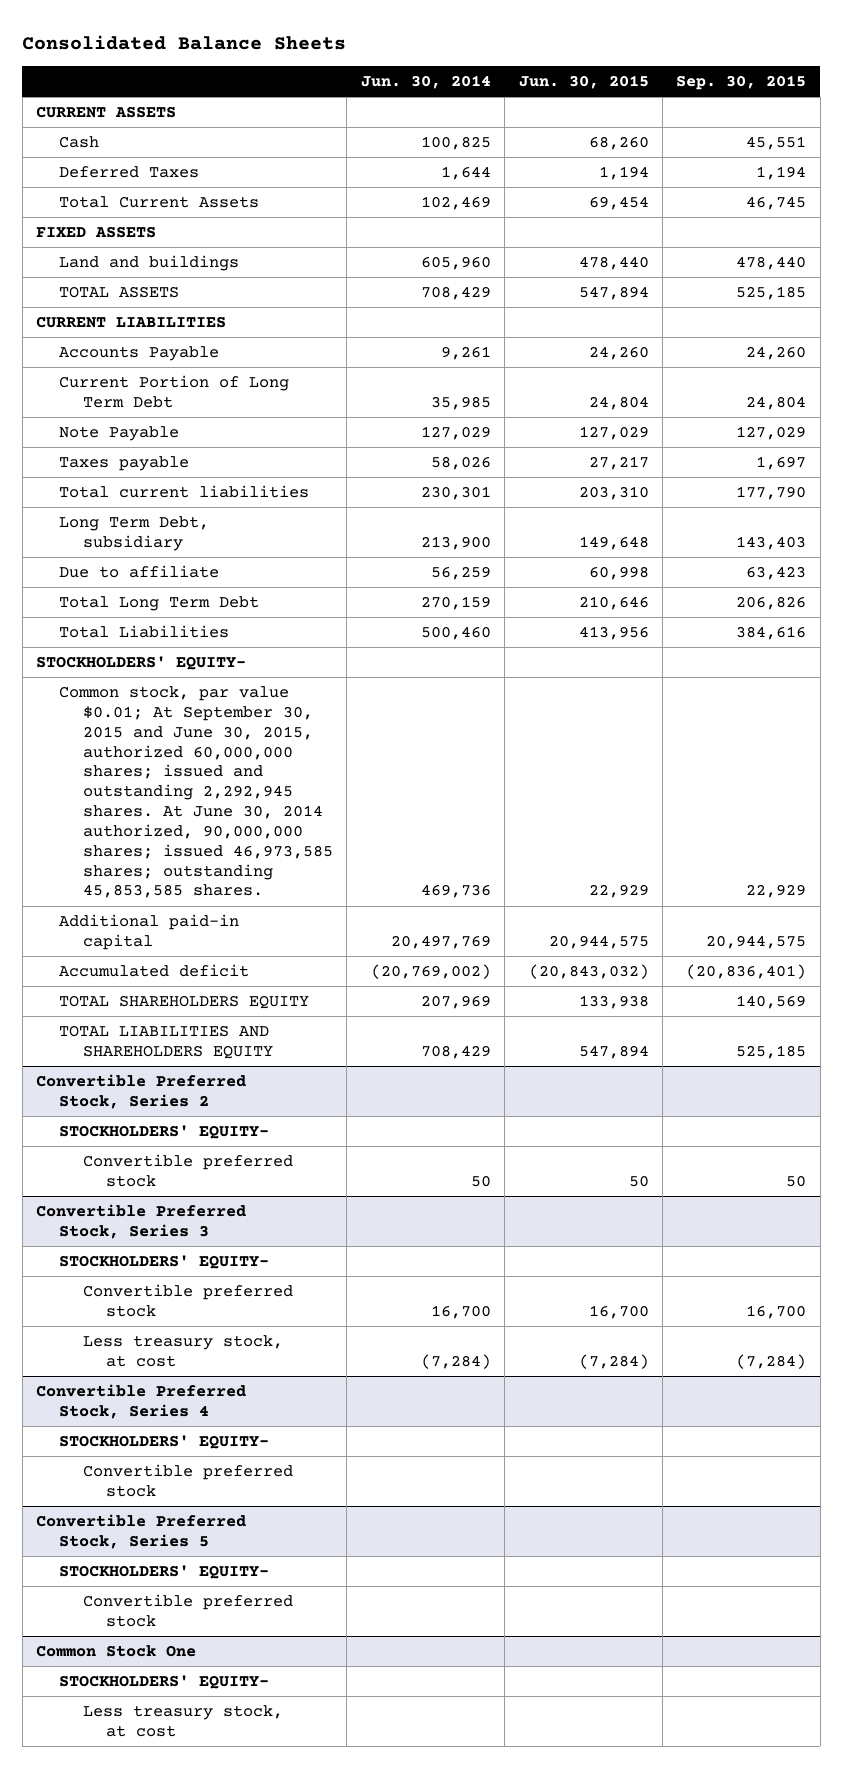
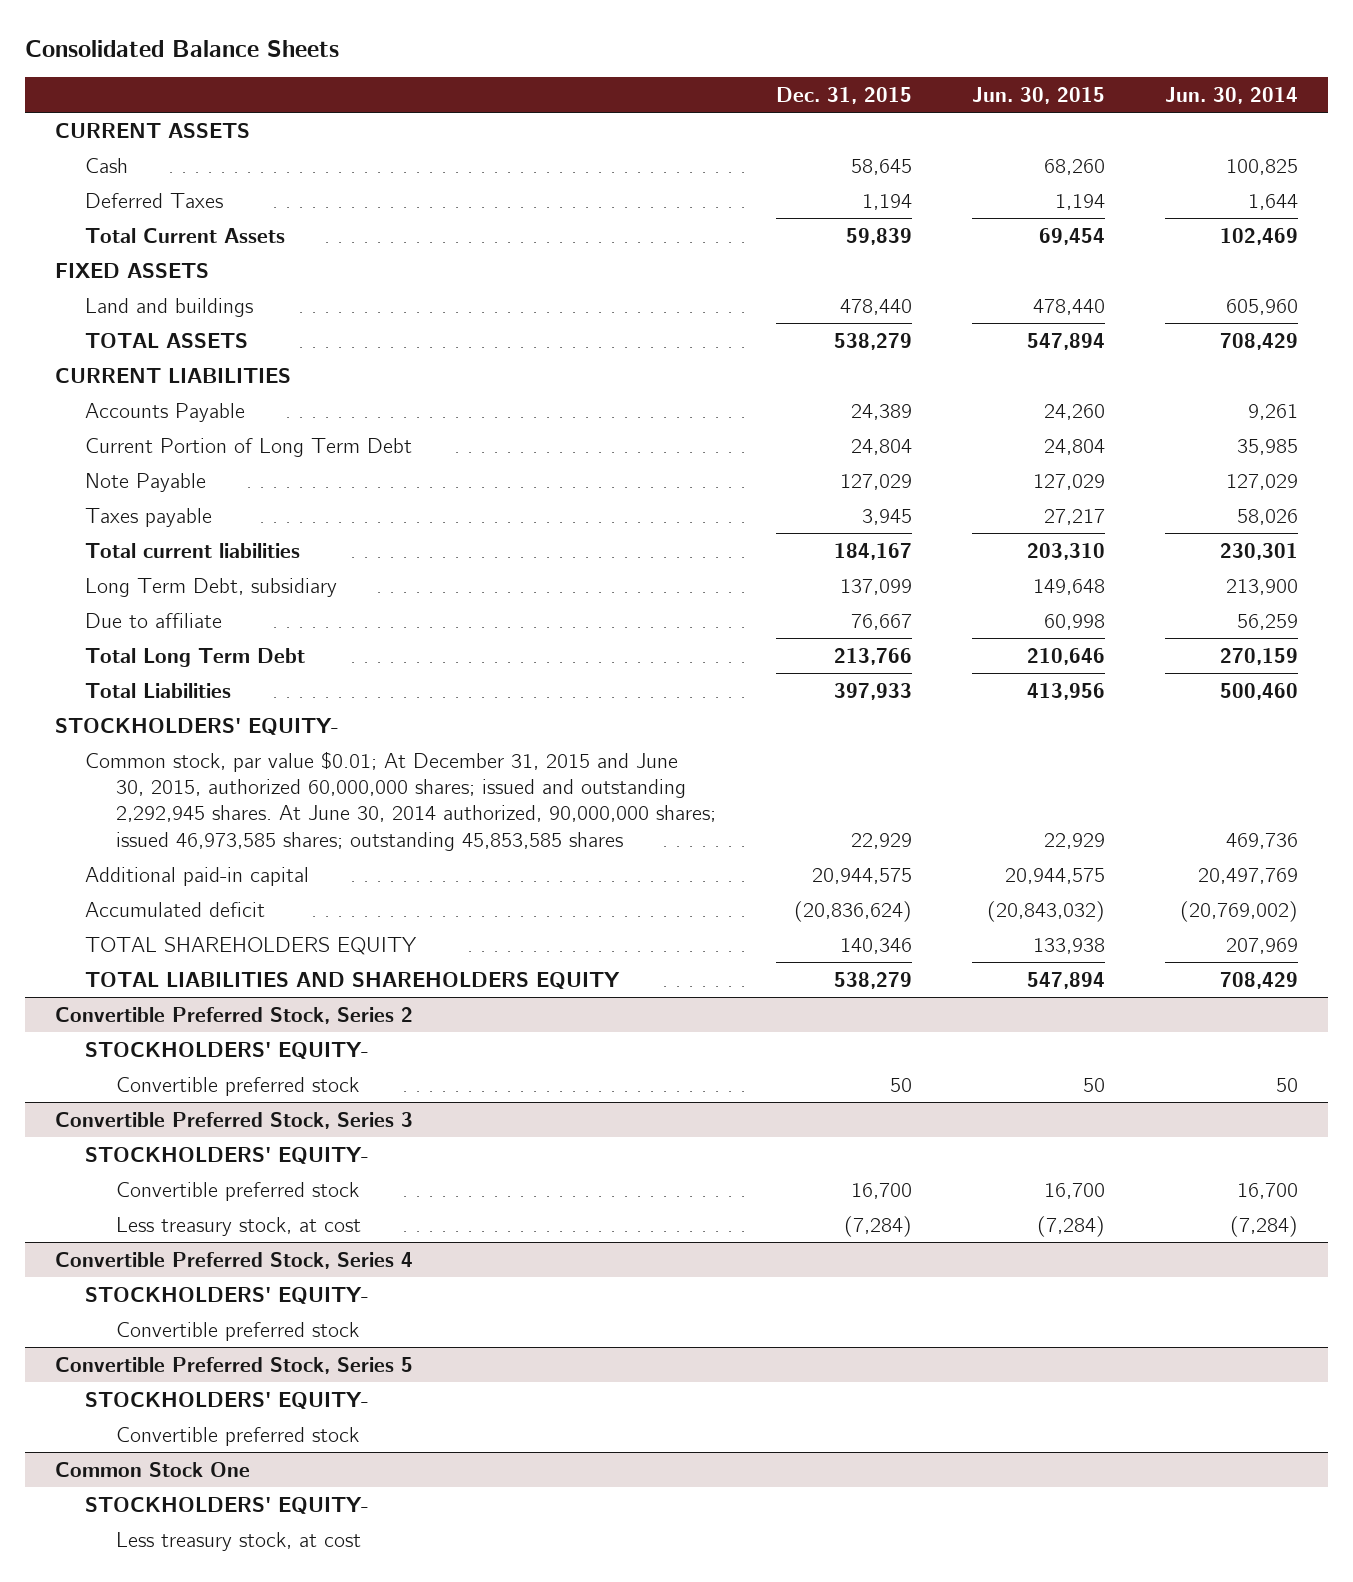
[676,75,807,91] Sep. 30, 2015 -> none
none -> [776,86,913,104] Dec. 31, 2015
[59,686,333,899] Common stock, par value $0.01; At September 30, 2015 and June 30, 2015, authorized 60,000,000 shares; issued and outstanding 2,292,945 shares. At June 30, 2014 authorized, 90,000,000 shares; issued 46,973,585 shares; outstanding 45,853,585 shares. -> [85,750,717,851] Common stock, par value $0.01; At December 31, 2015 and June 30, 2015, authorized 60,000,000 shares; issued and outstanding 2,292,945 shares. At June 30, 2014 authorized, 90,000,000 shares; issued 46,973,585 shares; outstanding 45,853,585 shares

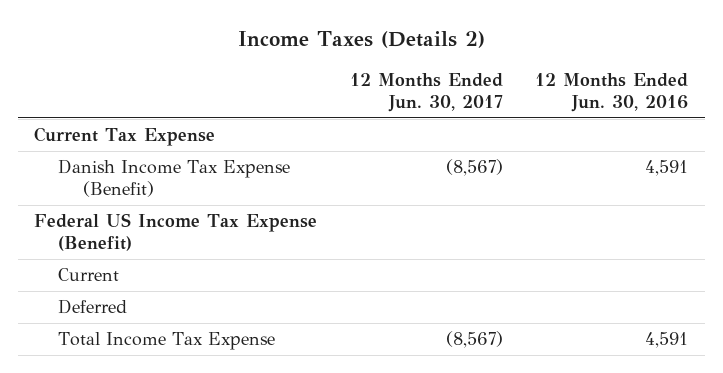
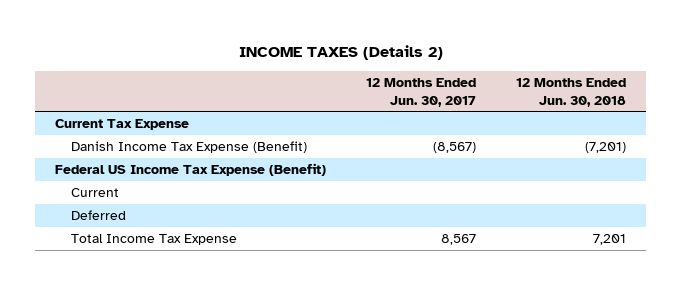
[238,30,486,48] Income Taxes (Details 2) -> [238,44,443,60] INCOME TAXES (Details 2)
[535,73,689,112] 12 Months Ended Jun. 30, 2016 -> none
none -> [516,77,627,107] 12 Months Ended Jun. 30, 2018
[445,331,503,349] (8,567) -> [441,234,477,246] 8,567

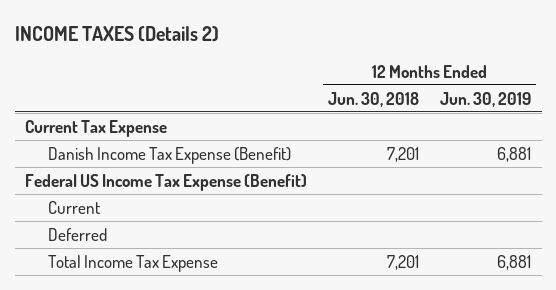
[366,77,477,107] 12 Months Ended Jun. 30, 2017 -> none
none -> [440,91,532,107] Jun. 30, 2019
[585,142,627,154] (7,201) -> [387,146,420,162] 7,201

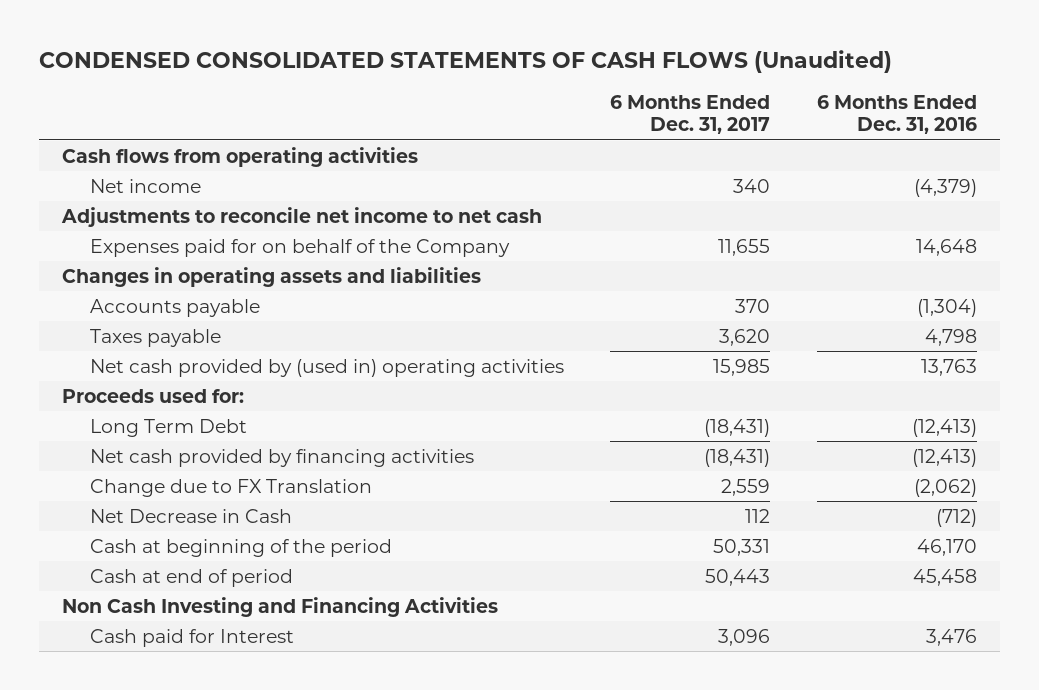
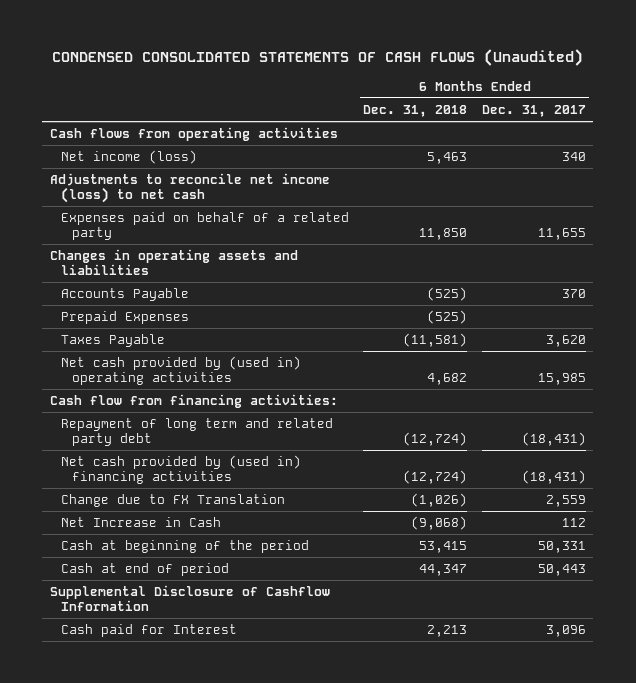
[816,94,977,135] 6 Months Ended Dec. 31, 2016 -> none
none -> [363,104,468,117] Dec. 31, 2018
[89,178,201,193] Net income -> [60,150,197,165] Net income (loss)
[61,206,543,227] Adjustments to reconcile net income to net cash -> [49,173,330,204] Adjustments to reconcile net income (loss) to net cash
[89,238,510,257] Expenses paid for on behalf of the Company -> [60,212,349,241] Expenses paid on behalf of a related party
[89,298,260,317] Accounts payable -> [60,288,189,302] Accounts Payable
none -> [60,311,189,325] Prepaid Expenses
[89,328,221,347] Taxes payable -> [60,334,165,348] Taxes Payable
[62,388,245,403] Proceeds used for: -> none
none -> [49,394,338,409] Cash flow from financing activities:
[89,418,247,437] Long Term Debt -> [60,418,333,447] Repayment of long term and related party debt
[89,448,474,467] Net cash provided by financing activities -> [60,455,301,485] Net cash provided by (used in) financing activities
[89,508,292,523] Net Decrease in Cash -> [60,517,221,528] Net Increase in Cash
[62,596,499,617] Non Cash Investing and Financing Activities -> none
none -> [49,585,330,612] Supplemental Disclosure of Cashflow Information

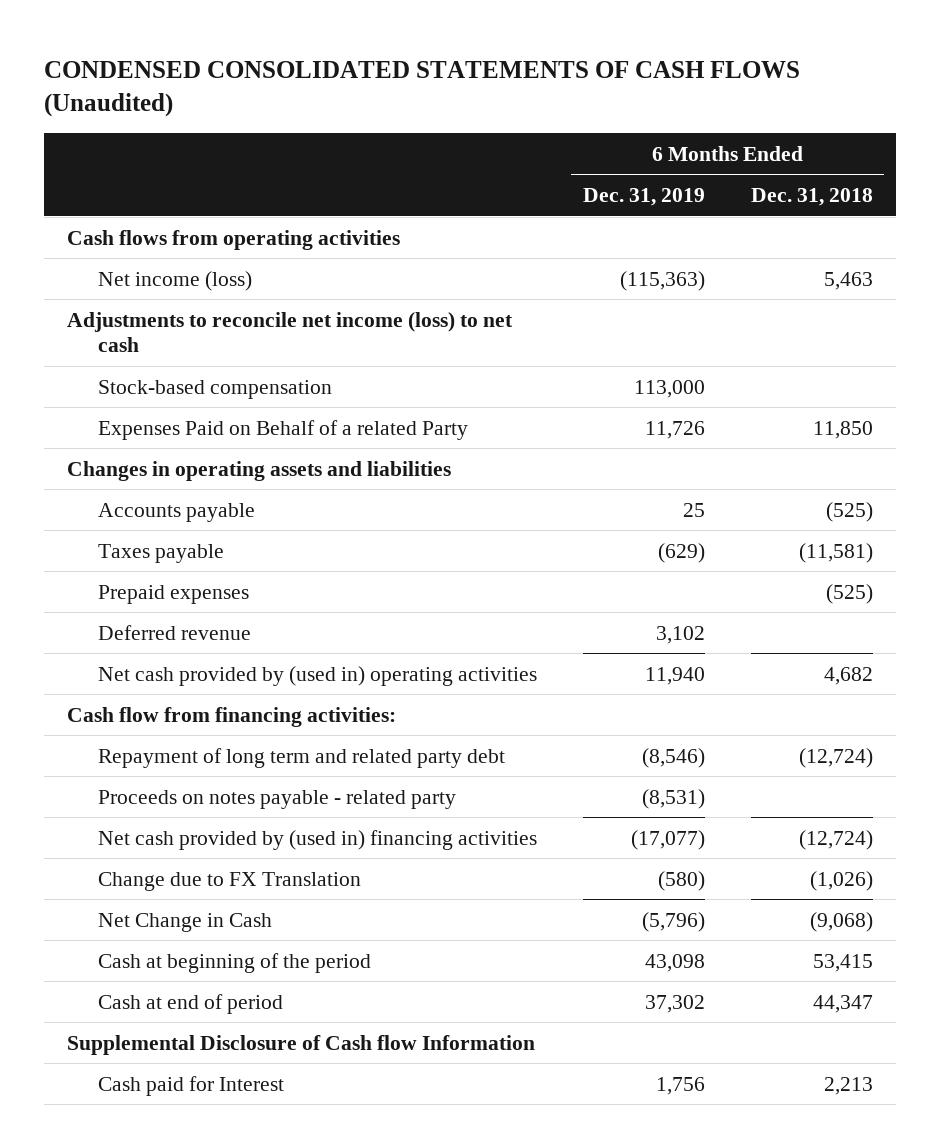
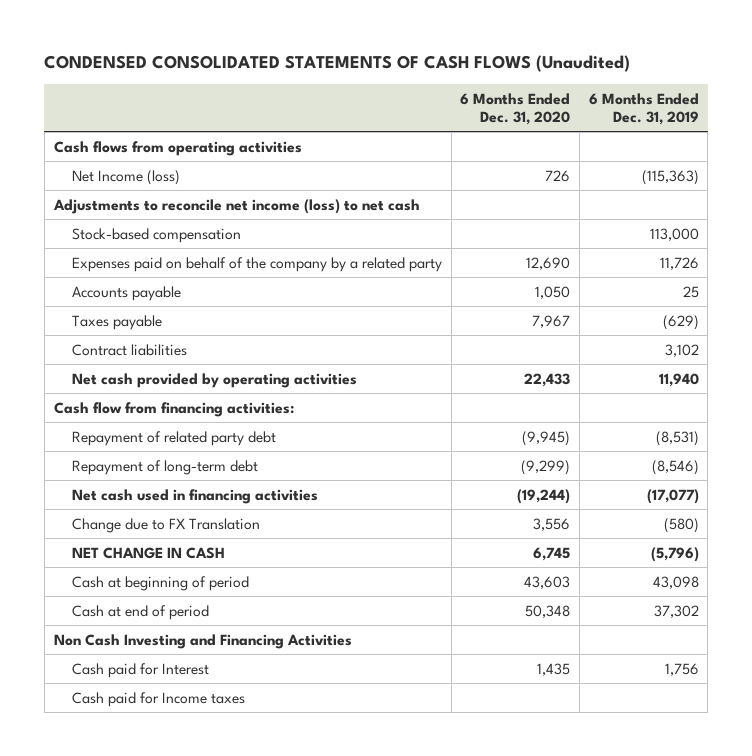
[750,187,873,206] Dec. 31, 2018 -> none
none -> [460,92,571,125] 6 Months Ended Dec. 31, 2020
[97,270,252,291] Net income (loss) -> [72,169,181,185] Net Income (loss)
[67,460,452,481] Changes in operating assets and liabilities -> none
[97,419,468,440] Expenses Paid on Behalf of a related Party -> [72,256,443,272] Expenses paid on behalf of the company by a related party
[97,584,249,604] Prepaid expenses -> none
[97,624,251,640] Deferred revenue -> [72,343,188,356] Contract liabilities
[97,665,537,686] Net cash provided by (used in) operating activities -> [72,372,358,388] Net cash provided by operating activities
[97,789,456,809] Proceeds on notes payable - related party -> none
[97,747,505,768] Repayment of long term and related party debt -> [72,430,277,446] Repayment of related party debt
[641,747,705,768] (8,546) -> [655,430,699,446] (8,531)
none -> [72,459,259,475] Repayment of long-term debt
[97,829,537,850] Net cash provided by (used in) financing activities -> [72,488,319,504] Net cash used in financing activities
[97,912,272,932] Net Change in Cash -> [72,546,226,559] NET CHANGE IN CASH
[97,952,371,973] Cash at beginning of the period -> [72,575,250,591] Cash at beginning of period
[67,1034,536,1055] Supplemental Disclosure of Cash flow Information -> [53,633,352,649] Non Cash Investing and Financing Activities
none -> [72,691,246,707] Cash paid for Income taxes

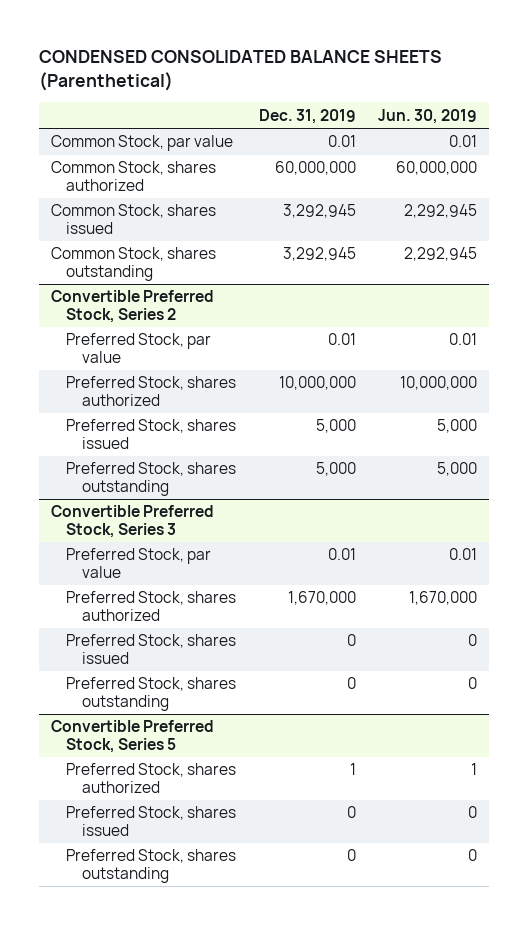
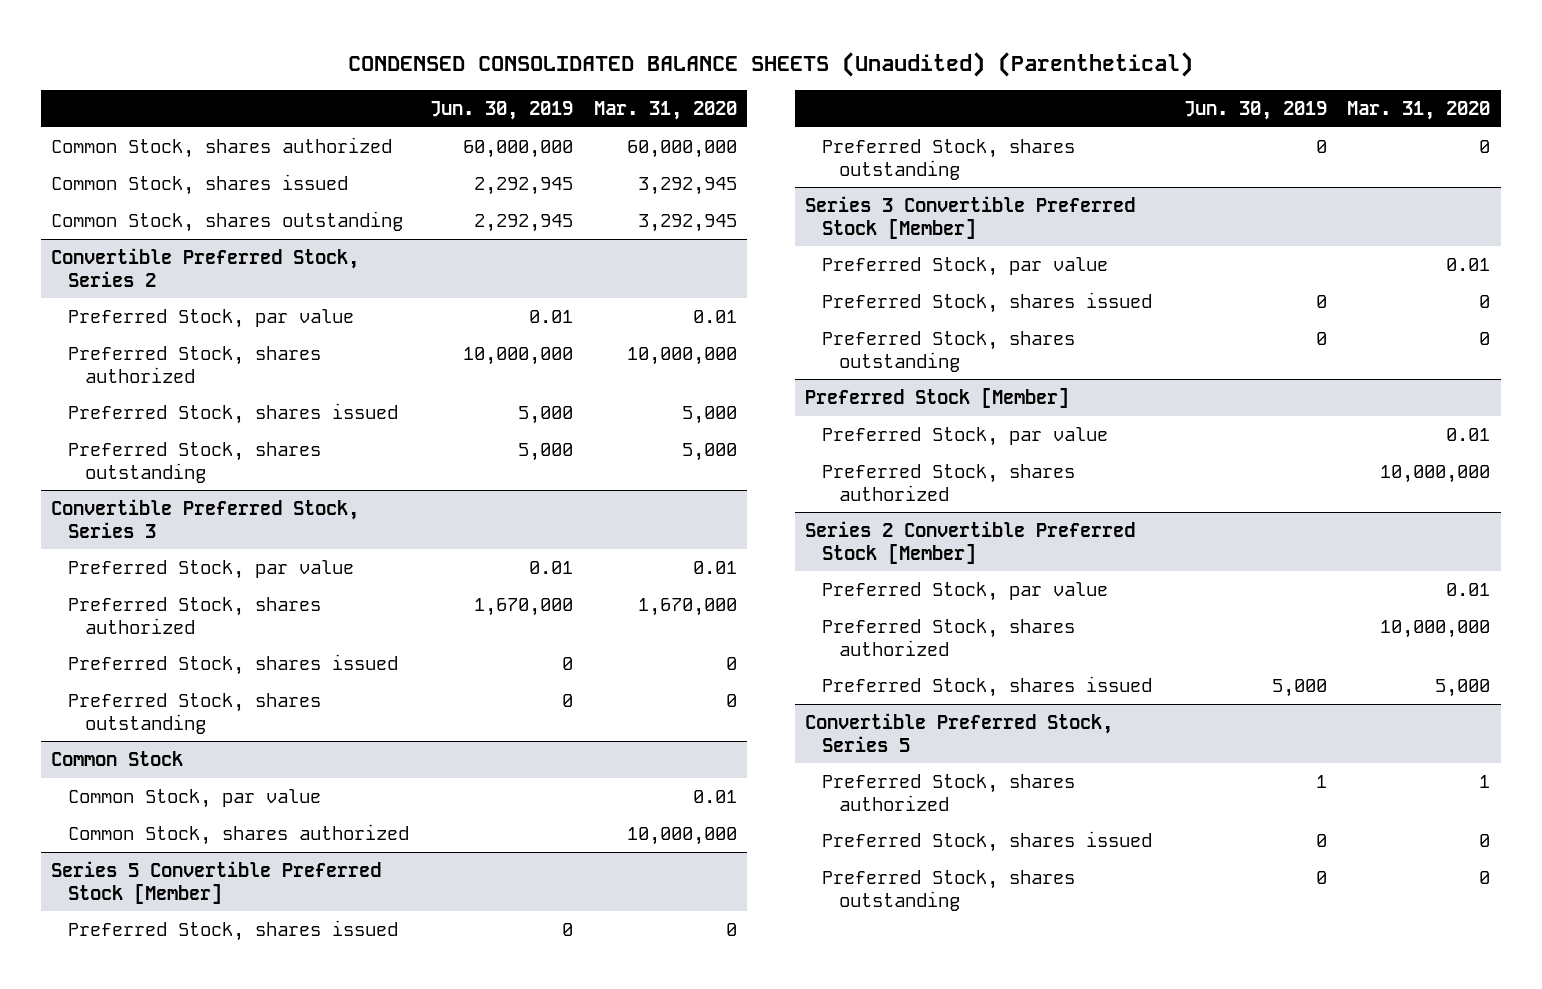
[39,50,443,92] CONDENSED CONSOLIDATED BALANCE SHEETS (Parenthetical) -> [347,51,1193,77] CONDENSED CONSOLIDATED BALANCE SHEETS (Unaudited) (Parenthetical)
[258,108,356,124] Dec. 31, 2019 -> none
none -> [593,101,737,121] Mar. 31, 2020
[50,135,233,152] Common Stock, par value -> none
none -> [51,751,184,767] Common Stock
none -> [67,789,321,809] Common Stock, par value
none -> [67,824,409,846] Common Stock, shares authorized
none -> [51,861,382,904] Series 5 Convertible Preferred Stock [Member]
none -> [67,920,398,942] Preferred Stock, shares issued
none -> [821,139,1075,180] Preferred Stock, shares outstanding
none -> [805,196,1136,239] Series 3 Convertible Preferred Stock [Member]
none -> [821,257,1108,277] Preferred Stock, par value
none -> [821,292,1152,314] Preferred Stock, shares issued
none -> [821,331,1075,372] Preferred Stock, shares outstanding
none -> [805,388,1070,409] Preferred Stock [Member]
none -> [821,427,1108,447] Preferred Stock, par value
none -> [821,464,1075,501] Preferred Stock, shares authorized
none -> [805,521,1136,564] Series 2 Convertible Preferred Stock [Member]
none -> [821,582,1108,602] Preferred Stock, par value
none -> [821,619,1075,656] Preferred Stock, shares authorized
none -> [821,676,1152,698] Preferred Stock, shares issued

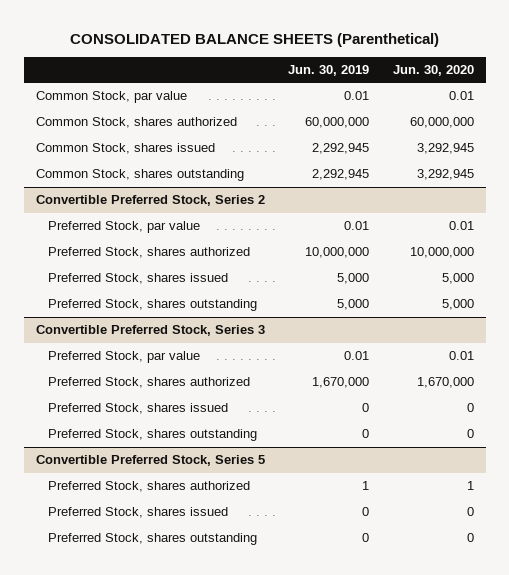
[347,51,1193,77] CONDENSED CONSOLIDATED BALANCE SHEETS (Unaudited) (Parenthetical) -> [69,32,439,47] CONSOLIDATED BALANCE SHEETS (Parenthetical)
[593,101,737,121] Mar. 31, 2020 -> none
none -> [392,65,474,77] Jun. 30, 2020
none -> [35,91,187,104] Common Stock, par value
[51,751,184,767] Common Stock -> none
[67,789,321,809] Common Stock, par value -> none
[67,824,409,846] Common Stock, shares authorized -> none
[51,861,382,904] Series 5 Convertible Preferred Stock [Member] -> none
[67,920,398,942] Preferred Stock, shares issued -> none
[821,139,1075,180] Preferred Stock, shares outstanding -> none
[805,196,1136,239] Series 3 Convertible Preferred Stock [Member] -> none
[821,257,1108,277] Preferred Stock, par value -> none
[821,292,1152,314] Preferred Stock, shares issued -> none
[821,331,1075,372] Preferred Stock, shares outstanding -> none
[805,388,1070,409] Preferred Stock [Member] -> none
[821,427,1108,447] Preferred Stock, par value -> none
[821,464,1075,501] Preferred Stock, shares authorized -> none
[805,521,1136,564] Series 2 Convertible Preferred Stock [Member] -> none
[821,582,1108,602] Preferred Stock, par value -> none
[821,619,1075,656] Preferred Stock, shares authorized -> none
[821,676,1152,698] Preferred Stock, shares issued -> none

